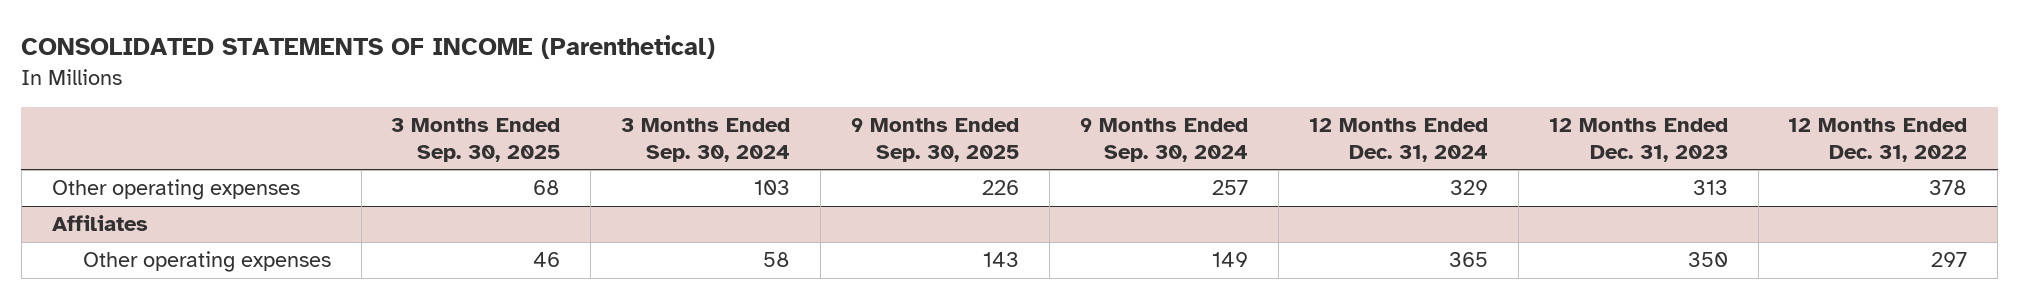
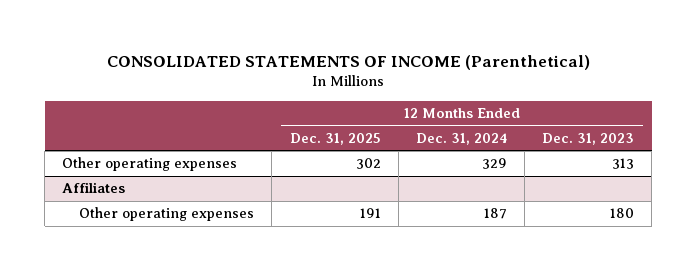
[391,117,561,162] 3 Months Ended Sep. 30, 2025 -> none
[621,117,791,162] 3 Months Ended Sep. 30, 2024 -> none
[851,117,1020,162] 9 Months Ended Sep. 30, 2025 -> none
[1079,117,1248,162] 9 Months Ended Sep. 30, 2024 -> none
[1788,117,1968,162] 12 Months Ended Dec. 31, 2022 -> none
none -> [289,132,381,145] Dec. 31, 2025
[1448,252,1488,268] 365 -> [483,208,507,220] 187
[1687,252,1728,268] 350 -> [610,208,635,219] 180

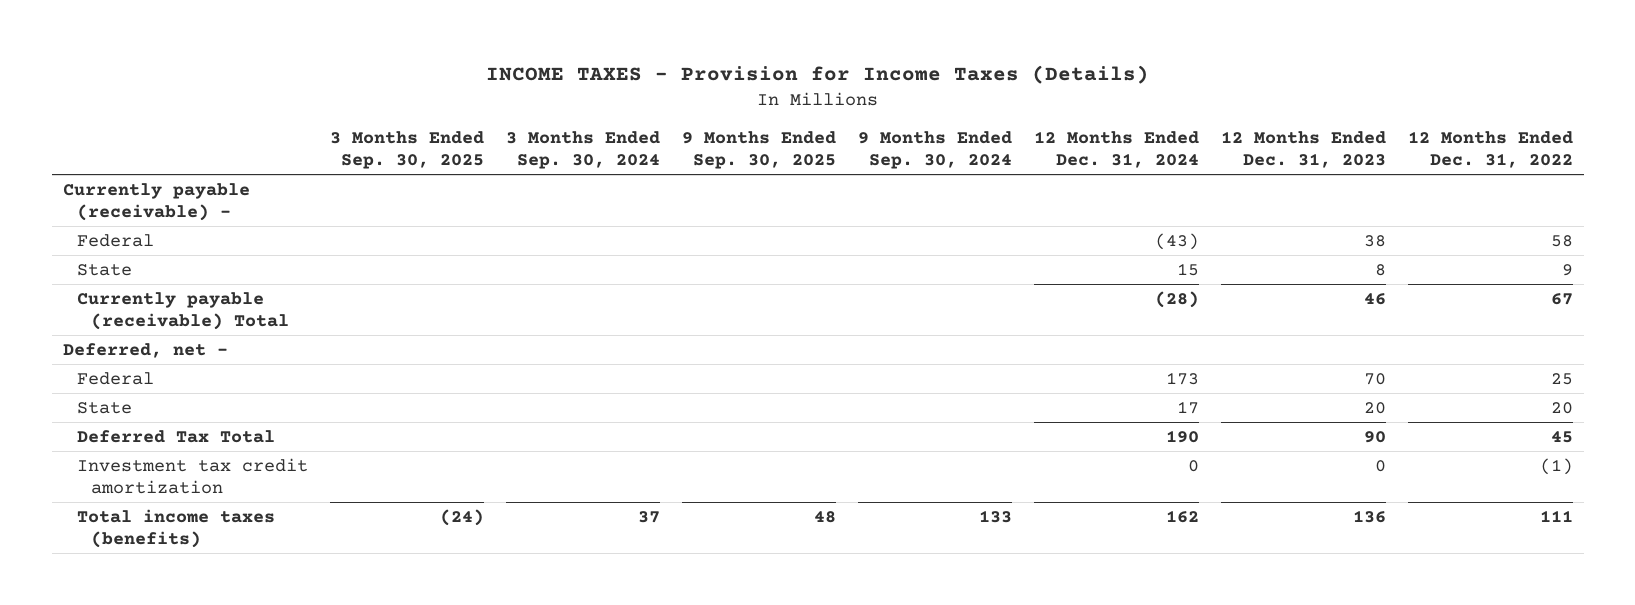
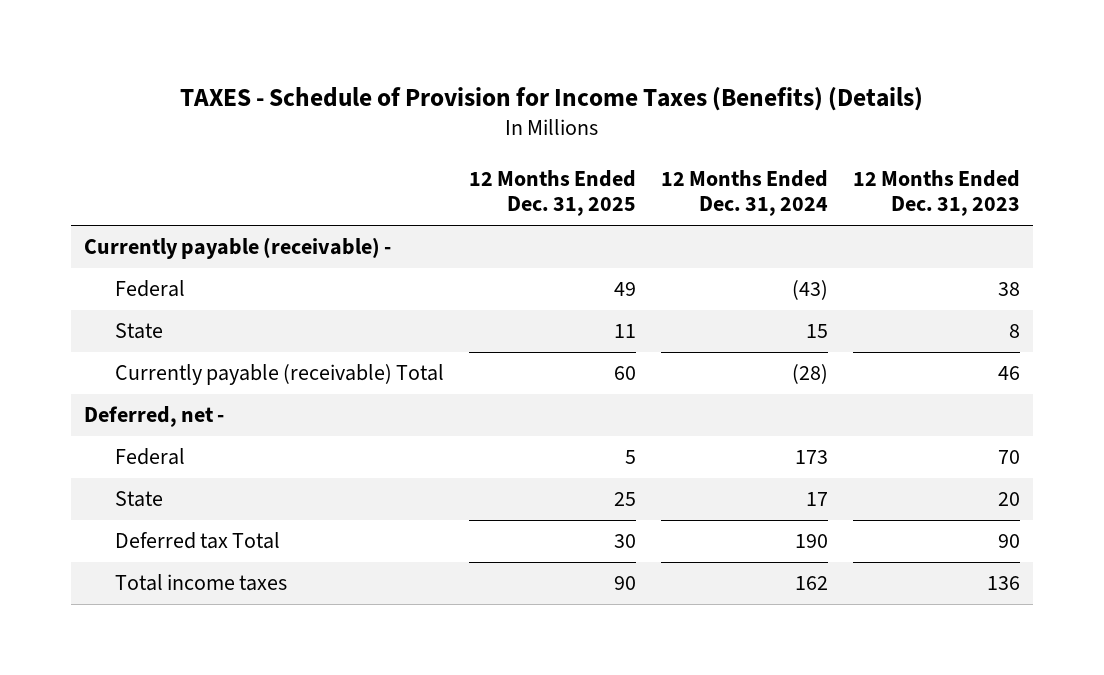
[485,65,1149,85] INCOME TAXES - Provision for Income Taxes (Details) -> [179,86,923,111] TAXES - Schedule of Provision for Income Taxes (Benefits) (Details)
[329,131,484,169] 3 Months Ended Sep. 30, 2025 -> none
[505,131,660,169] 3 Months Ended Sep. 30, 2024 -> none
[681,131,836,169] 9 Months Ended Sep. 30, 2025 -> none
[857,131,1012,169] 9 Months Ended Sep. 30, 2024 -> none
[1407,131,1573,168] 12 Months Ended Dec. 31, 2022 -> none
none -> [469,169,637,217] 12 Months Ended Dec. 31, 2025
[76,458,308,494] Investment tax credit amortization -> none
[76,430,275,444] Deferred Tax Total -> [115,532,281,550] Deferred tax Total
[76,509,275,548] Total income taxes (benefits) -> [115,574,288,592] Total income taxes

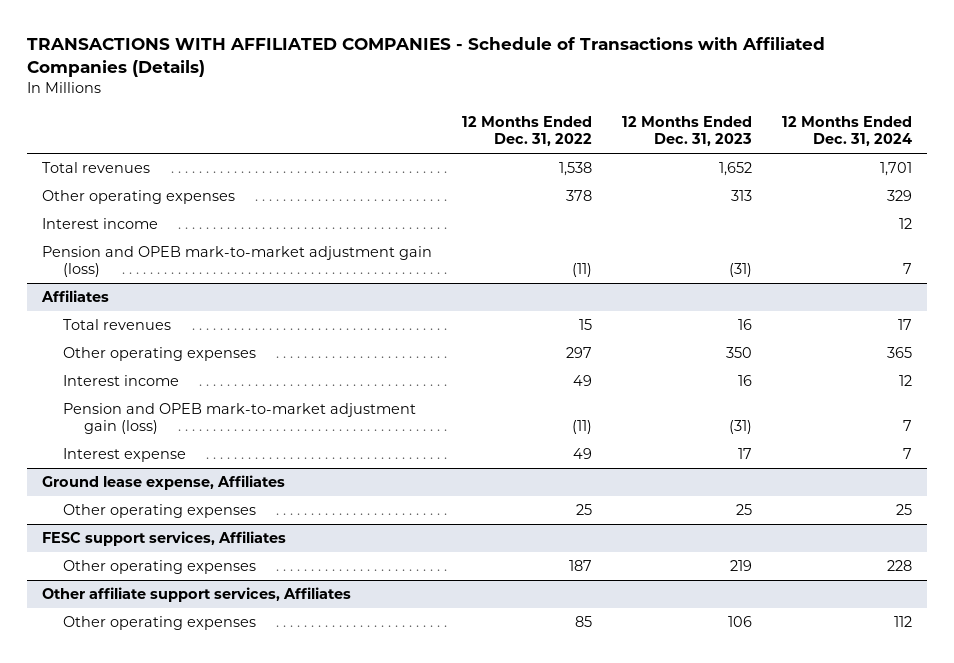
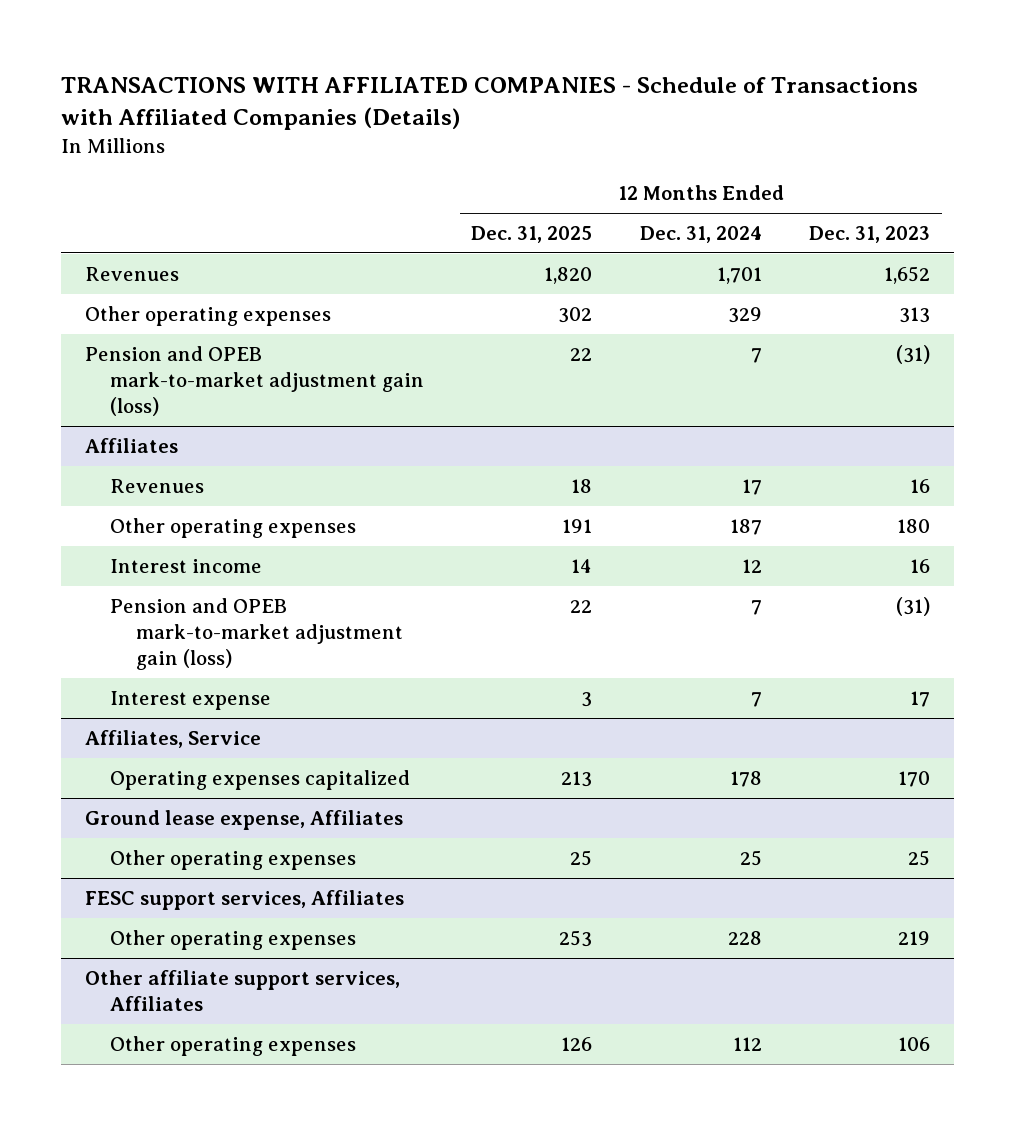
[462,115,593,147] 12 Months Ended Dec. 31, 2022 -> none
none -> [471,226,593,244] Dec. 31, 2025
[42,162,151,174] Total revenues -> [84,266,179,281] Revenues
[42,218,159,230] Interest income -> none
[63,319,172,331] Total revenues -> [110,478,205,493] Revenues
[726,347,753,359] 350 -> [896,518,930,533] 180
[886,347,912,359] 365 -> [729,518,762,535] 187
none -> [84,729,261,748] Affiliates, Service
none -> [110,769,411,790] Operating expenses capitalized

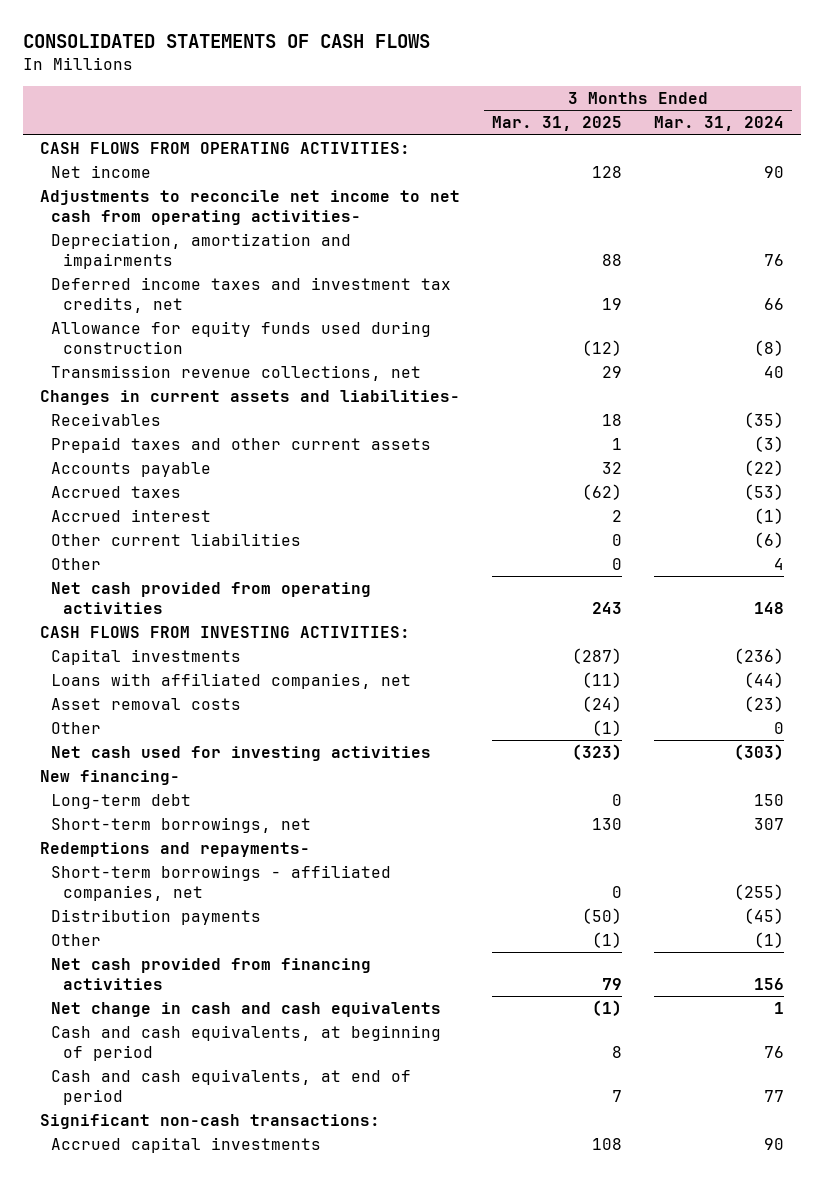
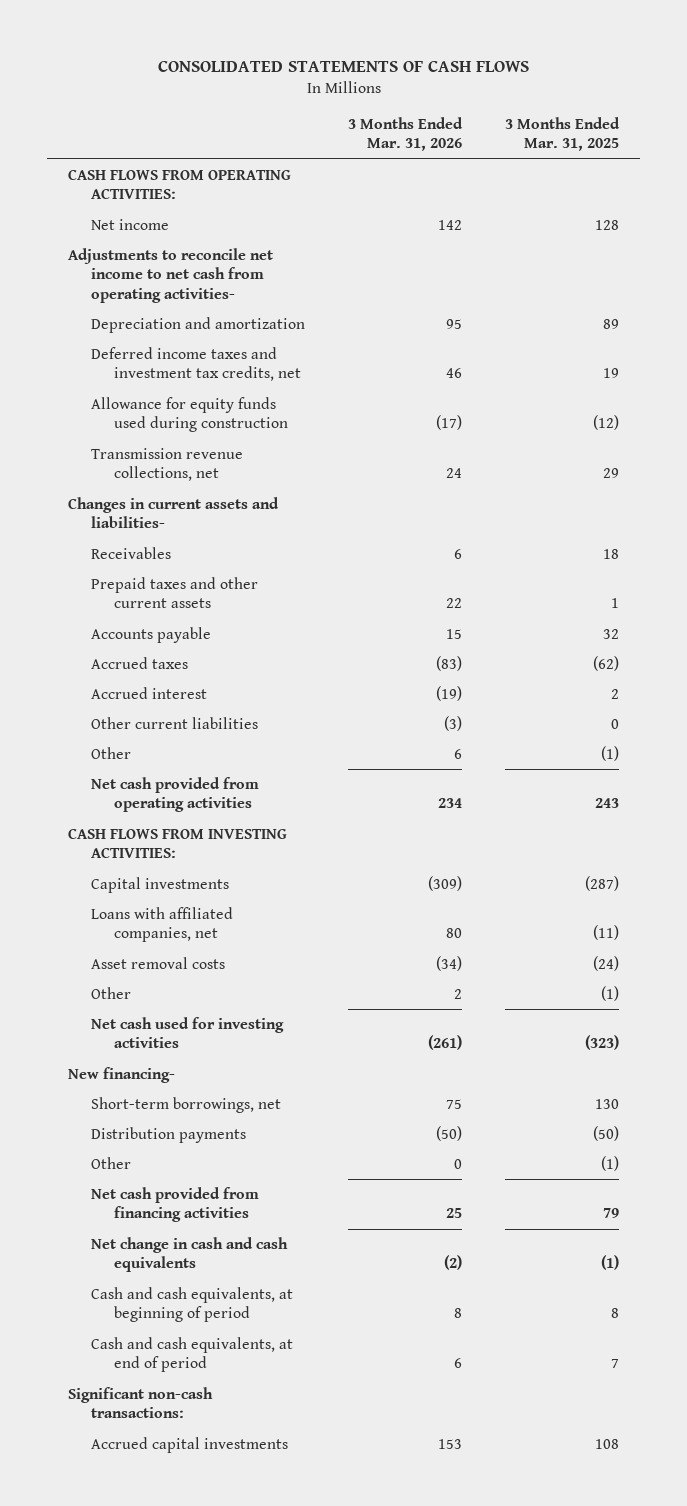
[654,116,785,132] Mar. 31, 2024 -> none
none -> [348,116,464,152] 3 Months Ended Mar. 31, 2026
[51,233,352,269] Depreciation, amortization and impairments -> [91,317,306,334] Depreciation and amortization
[601,253,622,266] 88 -> [602,319,619,330] 89
[611,558,622,571] 0 -> [600,746,619,762] (1)
[51,794,192,810] Long-term debt -> none
[39,842,310,858] Redemptions and repayments- -> none
[51,865,392,901] Short-term borrowings - affiliated companies, net -> none

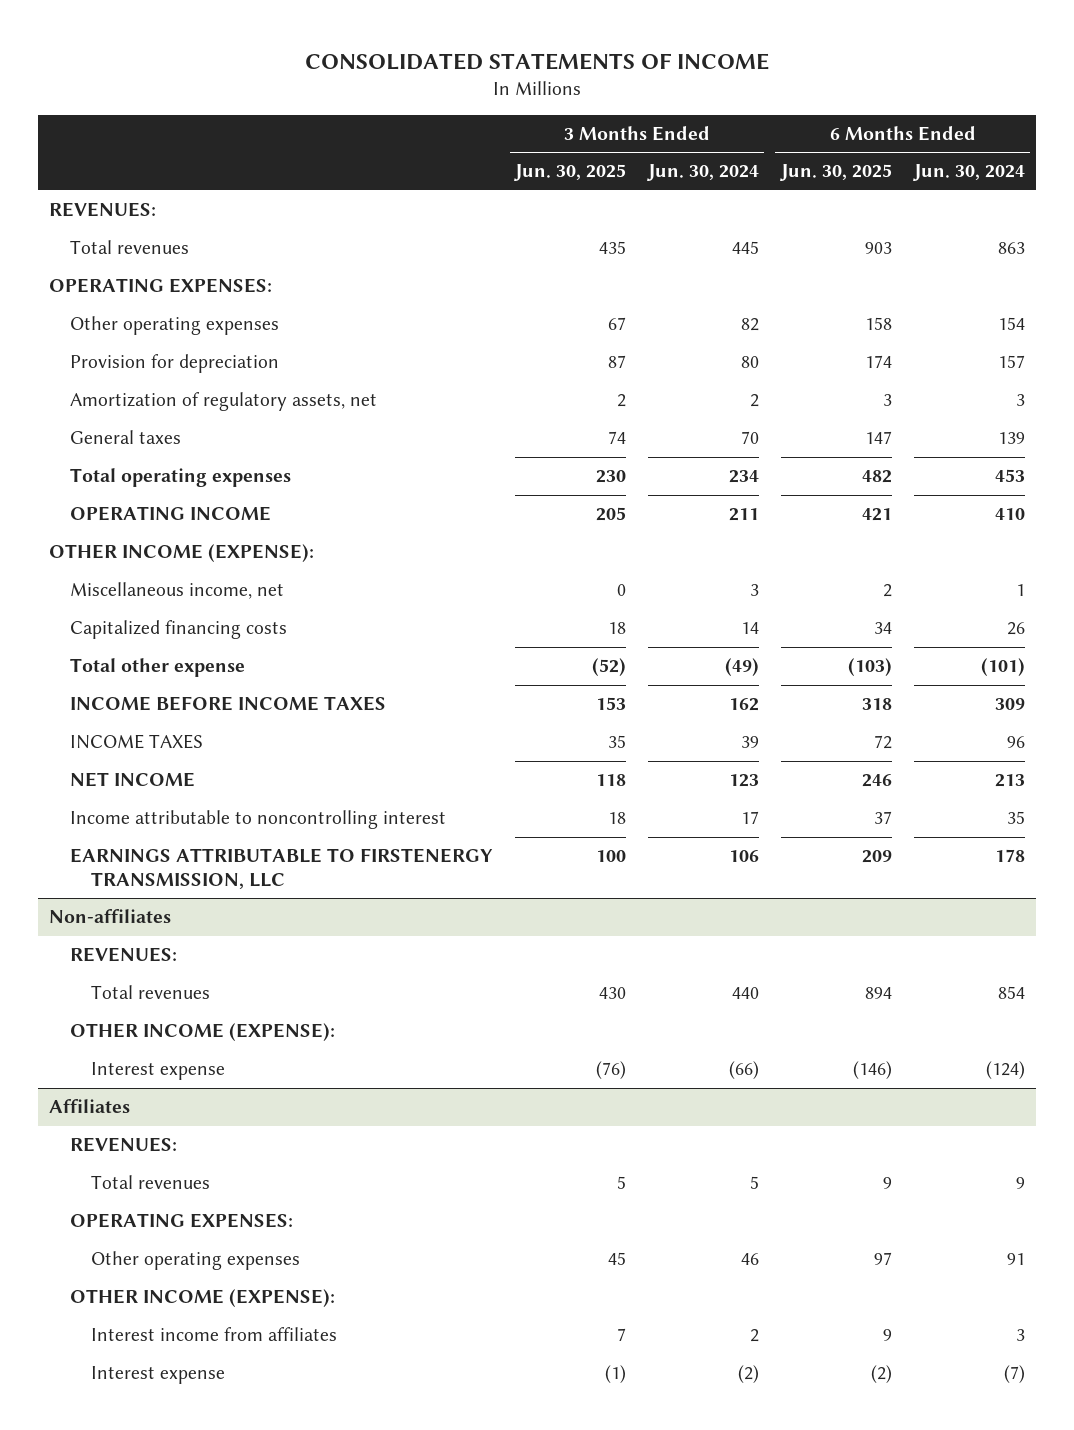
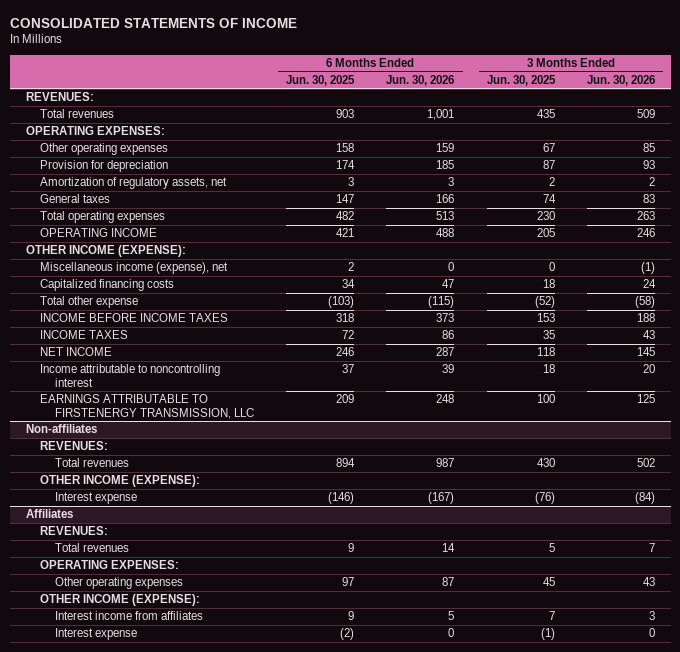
[646,164,759,182] Jun. 30, 2024 -> none
[912,164,1025,182] Jun. 30, 2024 -> none
none -> [386,75,455,87] Jun. 30, 2026
none -> [586,75,655,87] Jun. 30, 2026
[70,582,285,600] Miscellaneous income, net -> [40,262,229,275] Miscellaneous income (expense), net

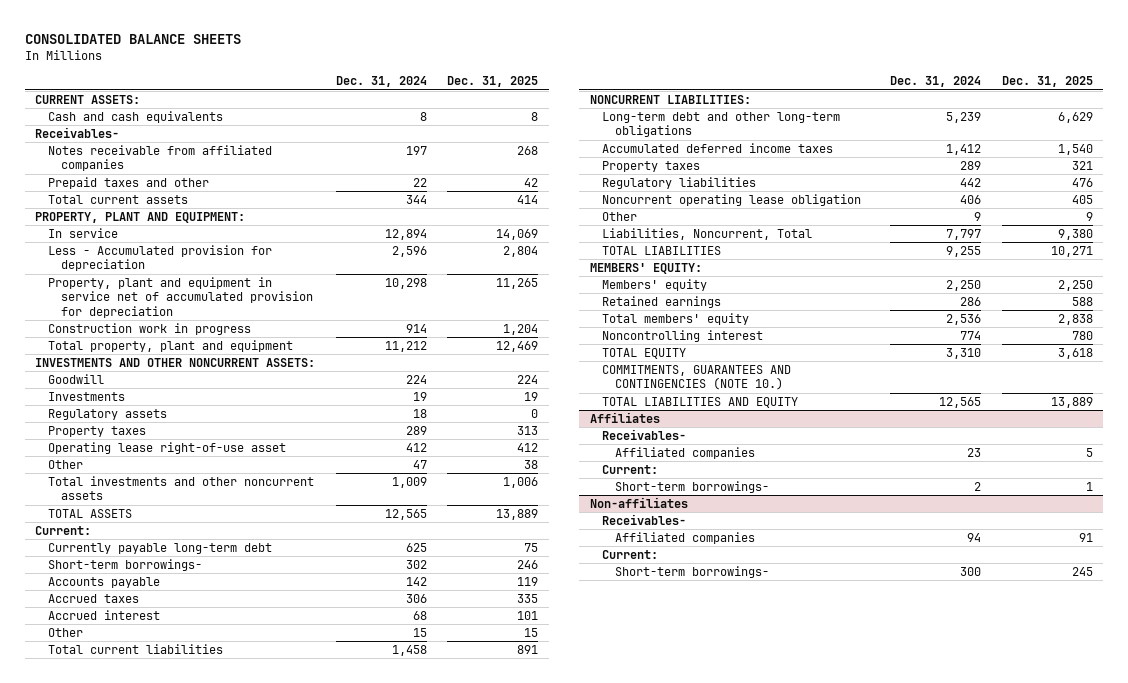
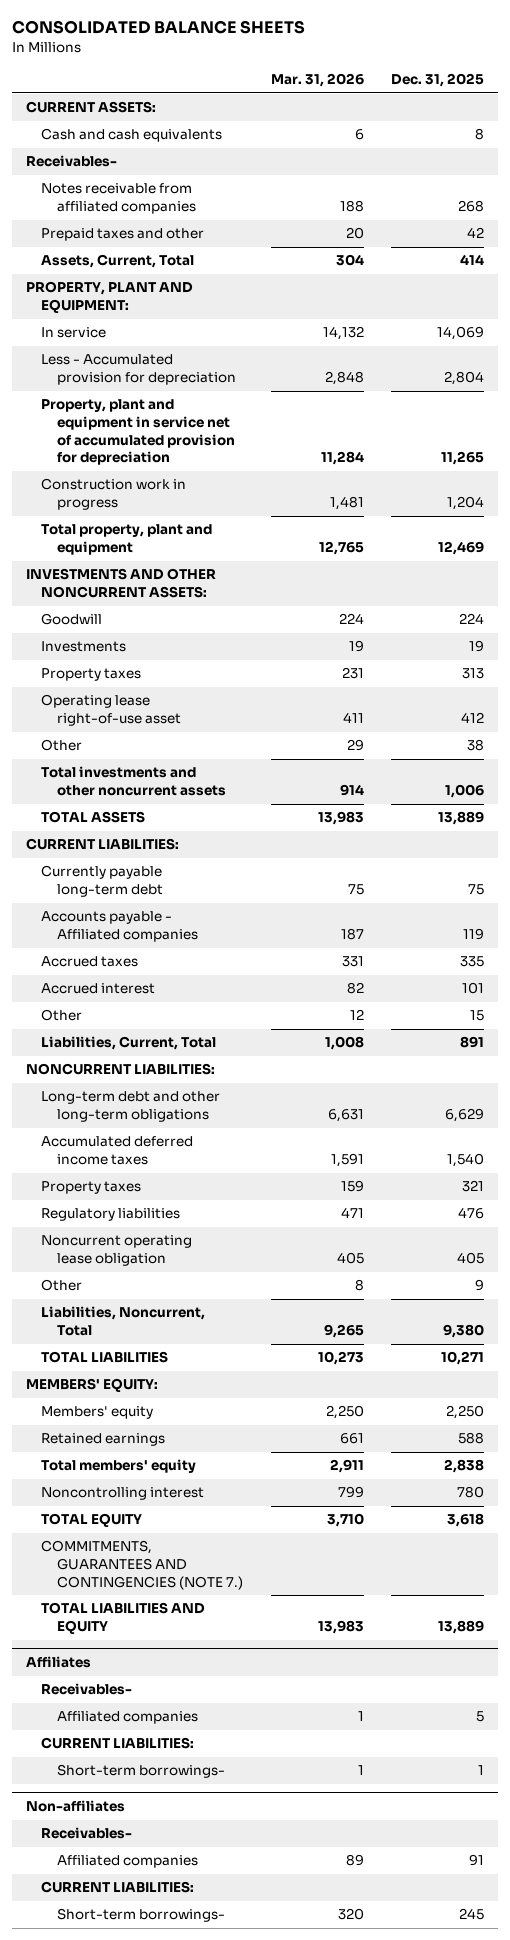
[335,76,427,88] Dec. 31, 2024 -> none
none -> [270,73,364,88] Mar. 31, 2026
[47,195,188,205] Total current assets -> [41,254,195,269] Assets, Current, Total
[47,409,167,421] Regulatory assets -> none
[34,526,91,536] Current: -> [25,838,179,851] CURRENT LIABILITIES:
[47,559,202,572] Short-term borrowings- -> none
[47,577,160,589] Accounts payable -> [41,911,198,943] Accounts payable - Affiliated companies
[47,644,223,655] Total current liabilities -> [41,1036,217,1051] Liabilities, Current, Total
[602,365,792,391] COMMITMENTS, GUARANTEES AND CONTINGENCIES (NOTE 10.) -> [41,1540,243,1590] COMMITMENTS, GUARANTEES AND CONTINGENCIES (NOTE 7.)
[602,465,659,475] Current: -> [41,1737,195,1750] CURRENT LIABILITIES:
[602,550,659,560] Current: -> [41,1881,195,1894] CURRENT LIABILITIES:

